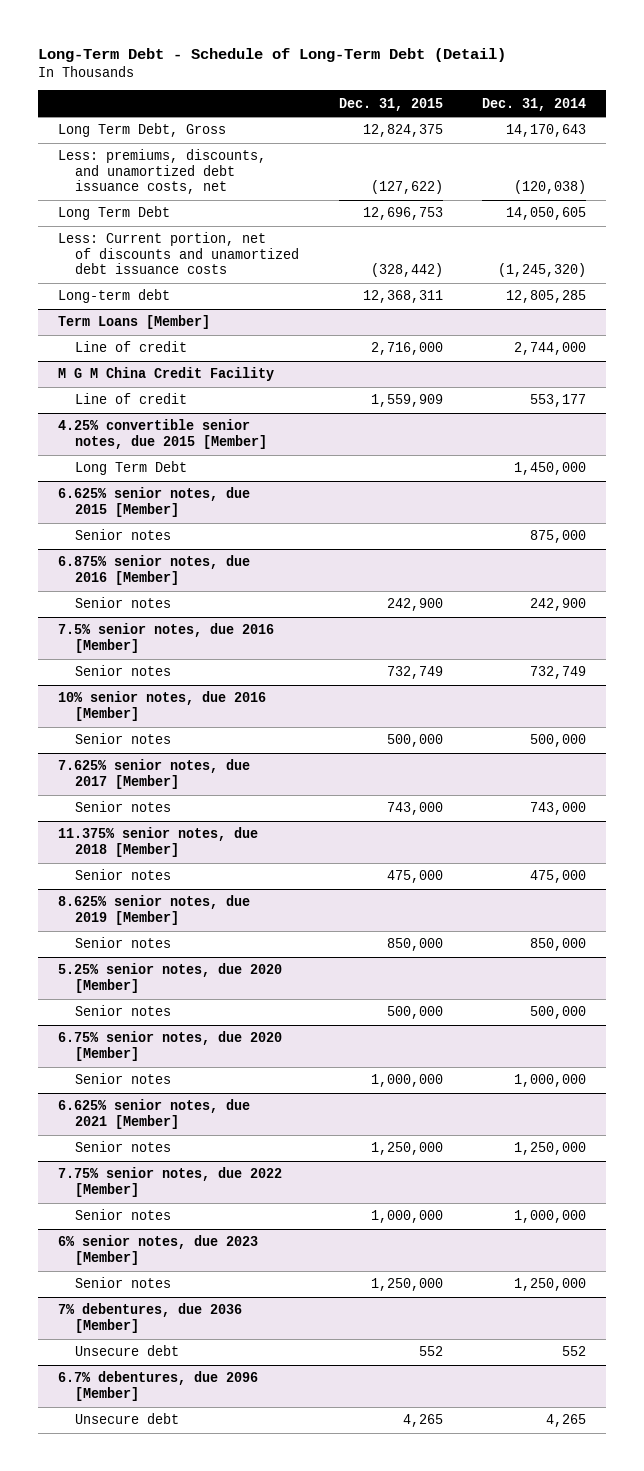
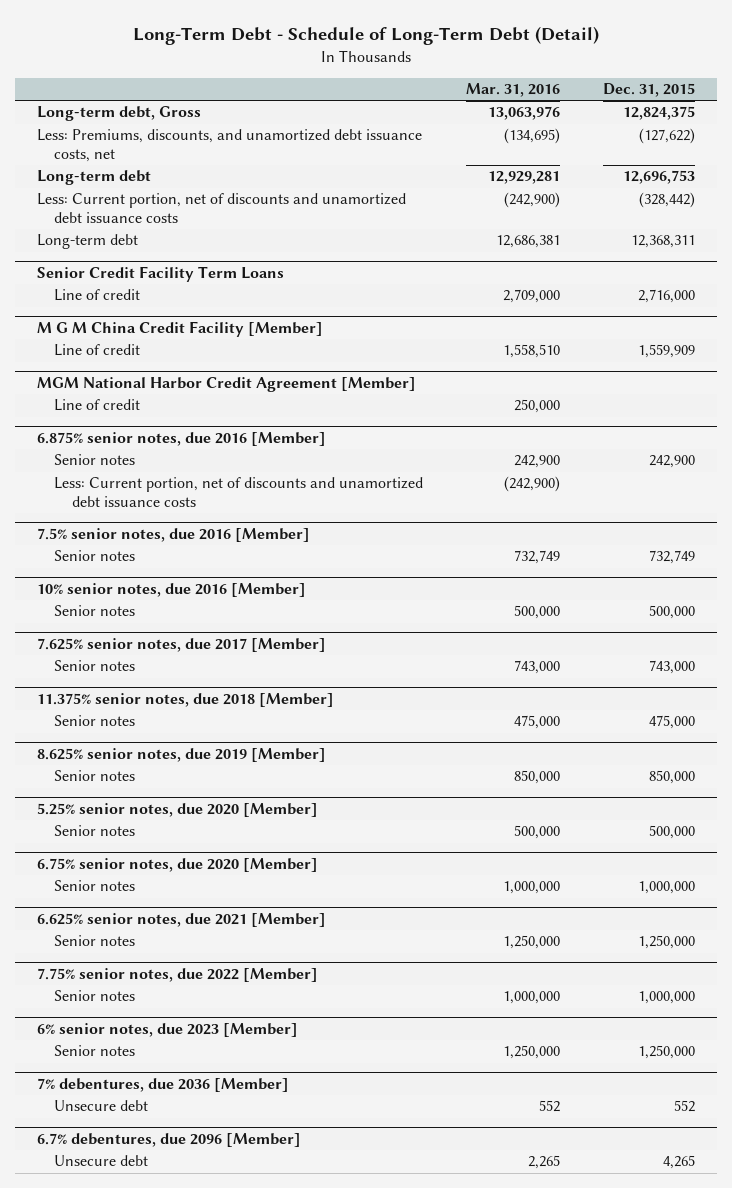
[482,97,587,111] Dec. 31, 2014 -> none
none -> [466,83,561,98] Mar. 31, 2016
[57,123,226,138] Long Term Debt, Gross -> [36,106,201,122] Long-term debt, Gross
[57,149,266,195] Less: premiums, discounts, and unamortized debt issuance costs, net -> [36,129,422,163] Less: Premiums, discounts, and unamortized debt issuance costs, net
[57,206,170,221] Long Term Debt -> [36,170,151,186] Long-term debt
[57,315,210,330] Term Loans [Member] -> [36,265,284,282] Senior Credit Facility Term Loans
[57,367,274,382] M G M China Credit Facility -> [36,320,323,337] M G M China Credit Facility [Member]
[57,419,267,449] 4.25% convertible senior notes, due 2015 [Member] -> none
[74,461,187,476] Long Term Debt -> none
[57,487,250,517] 6.625% senior notes, due 2015 [Member] -> none
[74,529,171,541] Senior notes -> none
none -> [36,376,416,392] MGM National Harbor Credit Agreement [Member]
none -> [54,399,141,412] Line of credit
none -> [54,477,424,508] Less: Current portion, net of discounts and unamortized debt issuance costs

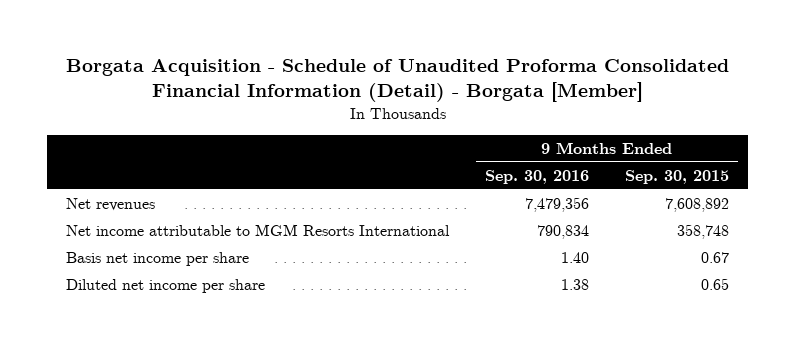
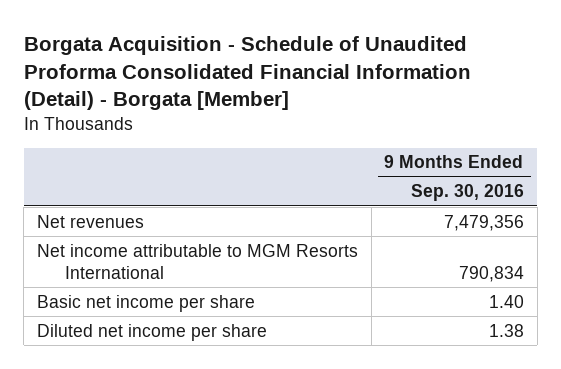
[625,169,730,184] Sep. 30, 2015 -> none
[65,252,249,267] Basis net income per share -> [37,294,256,312] Basic net income per share

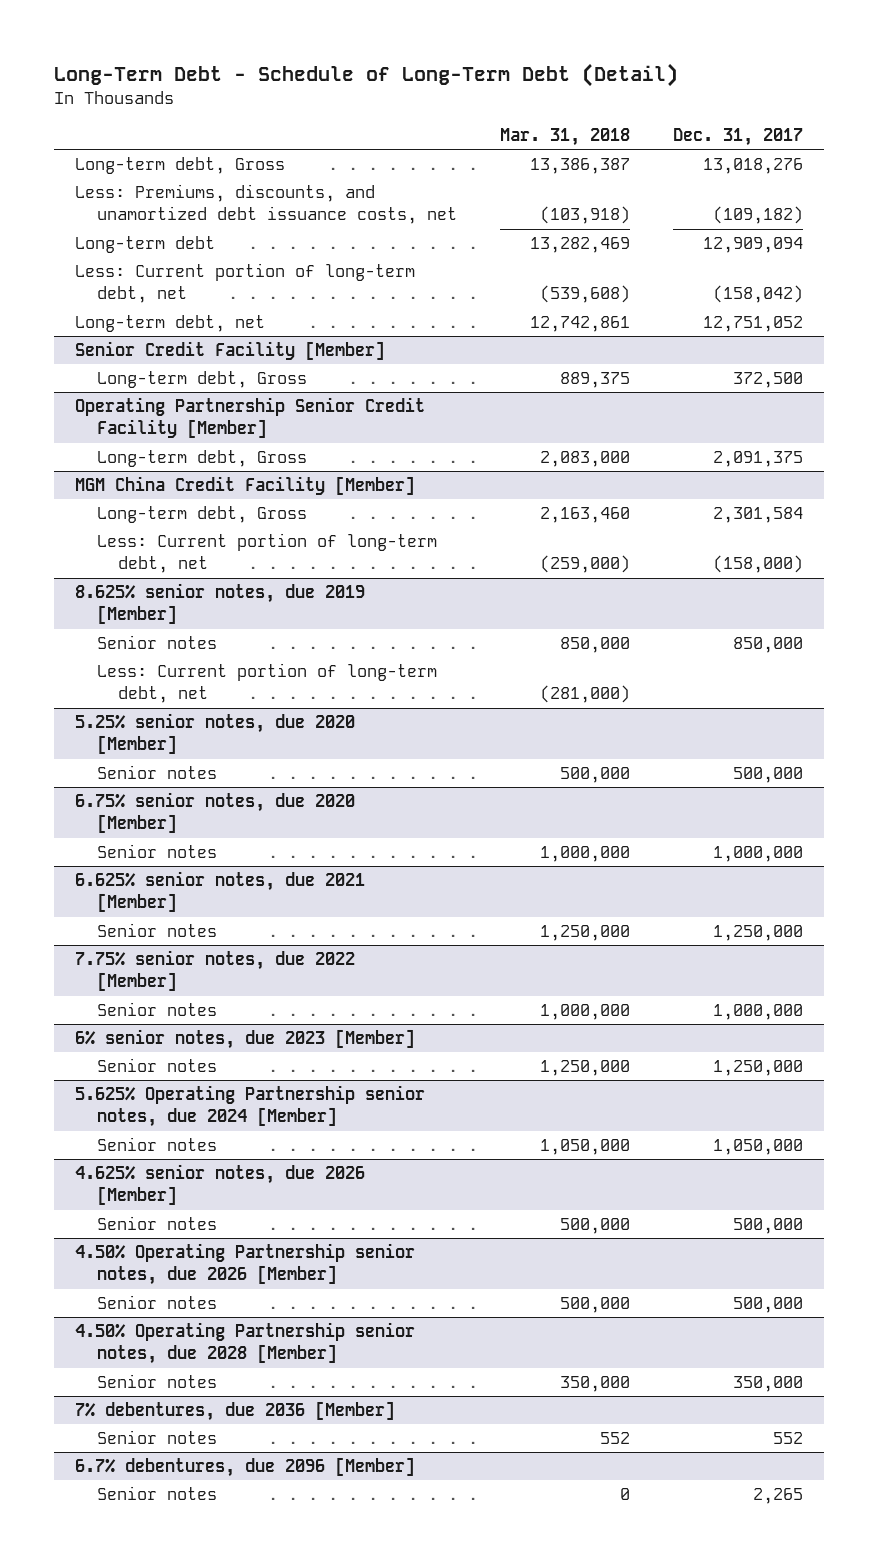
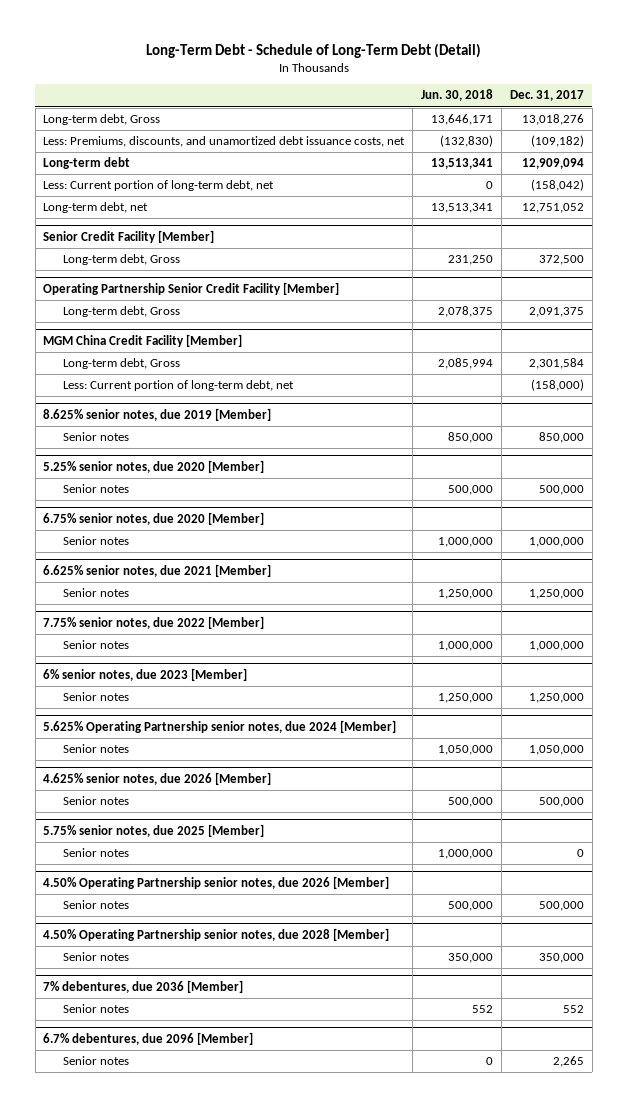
[499,128,630,147] Mar. 31, 2018 -> none
none -> [421,89,494,102] Jun. 30, 2018
[96,663,437,704] Less: Current portion of long-term debt, net -> none
none -> [43,824,265,838] 5.75% senior notes, due 2025 [Member]
none -> [63,848,130,858] Senior notes

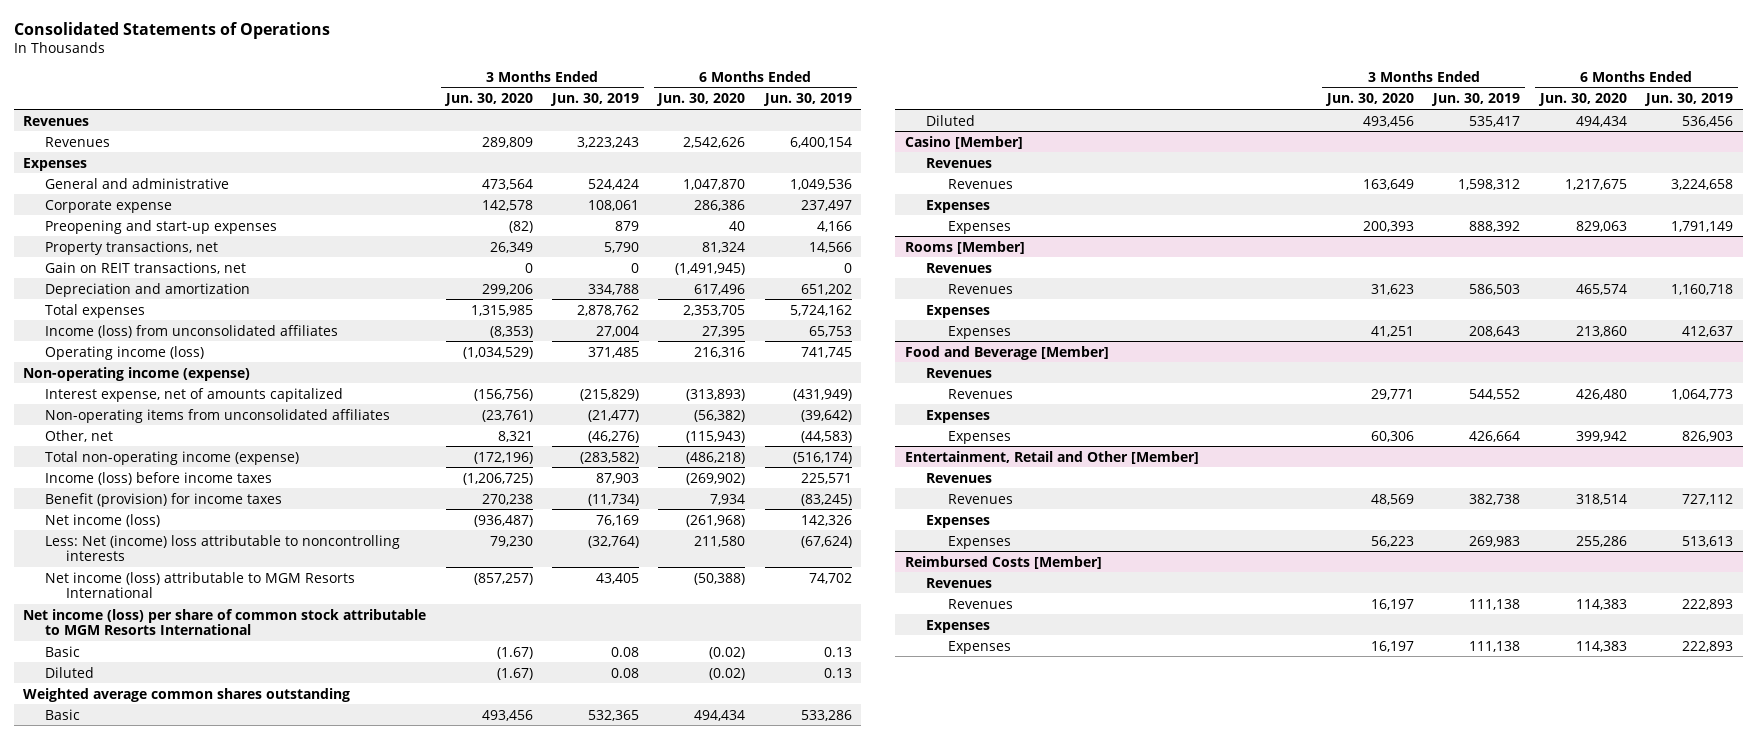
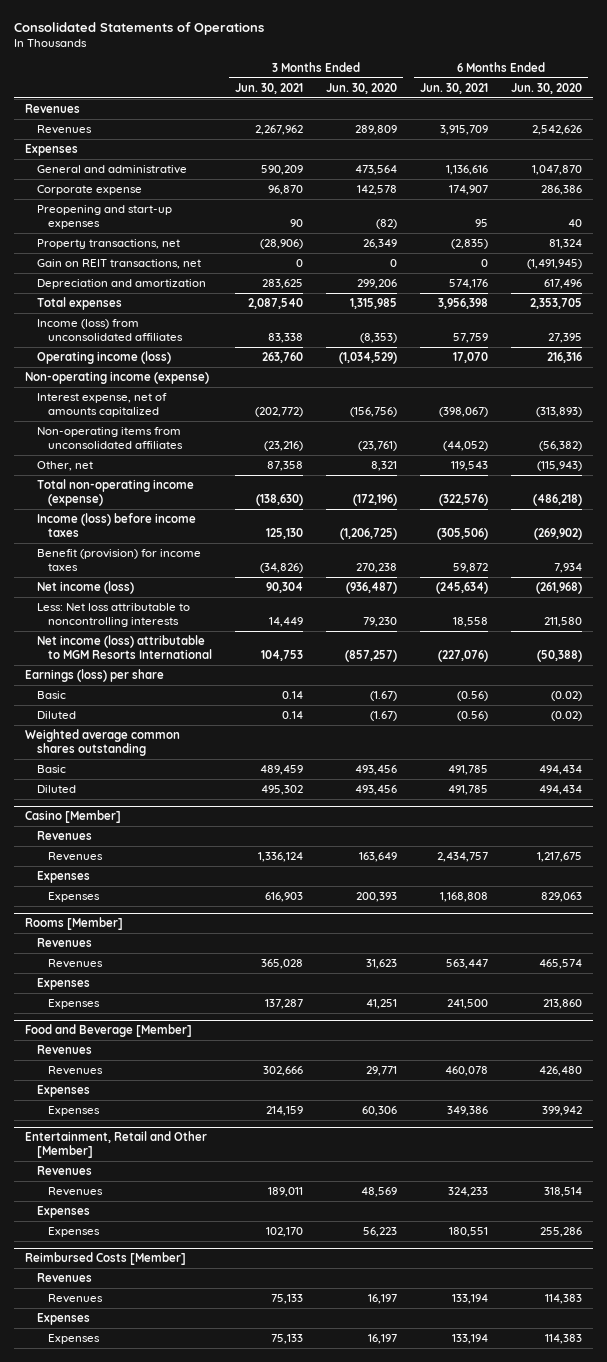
[550,93,640,107] Jun. 30, 2019 -> none
[762,93,852,107] Jun. 30, 2019 -> none
none -> [234,82,303,94] Jun. 30, 2021
none -> [419,82,488,94] Jun. 30, 2021
[44,534,400,562] Less: Net (income) loss attributable to noncontrolling interests -> [36,602,190,628] Less: Net loss attributable to noncontrolling interests
[23,608,427,636] Net income (loss) per share of common stock attributable to MGM Resorts International -> [25,668,165,682] Earnings (loss) per share

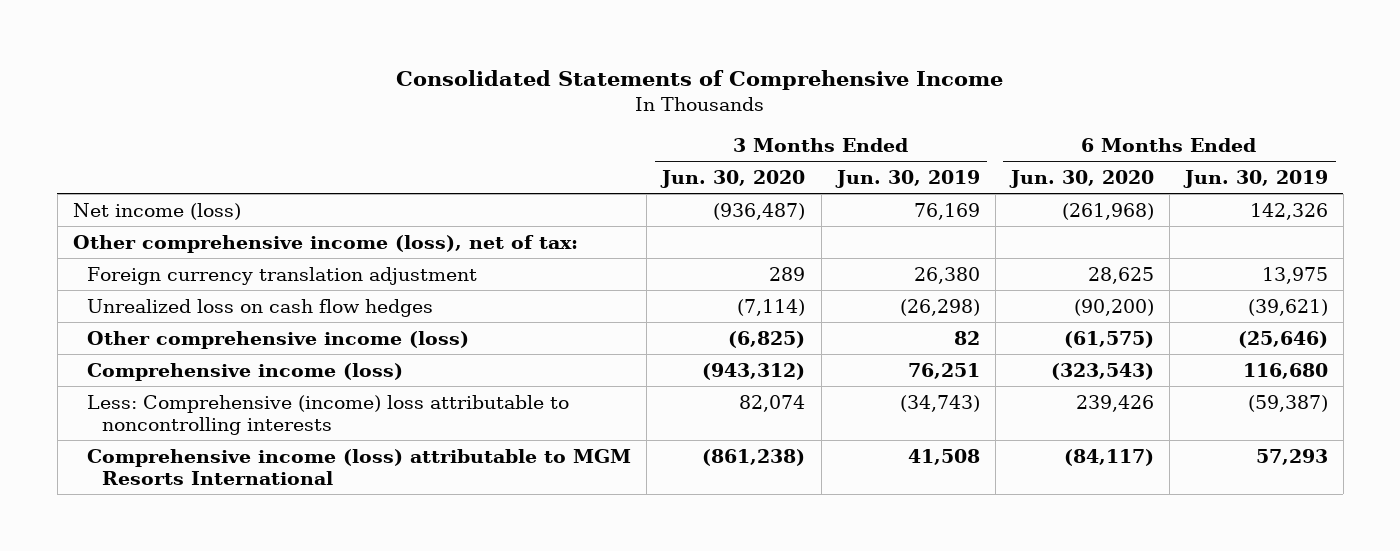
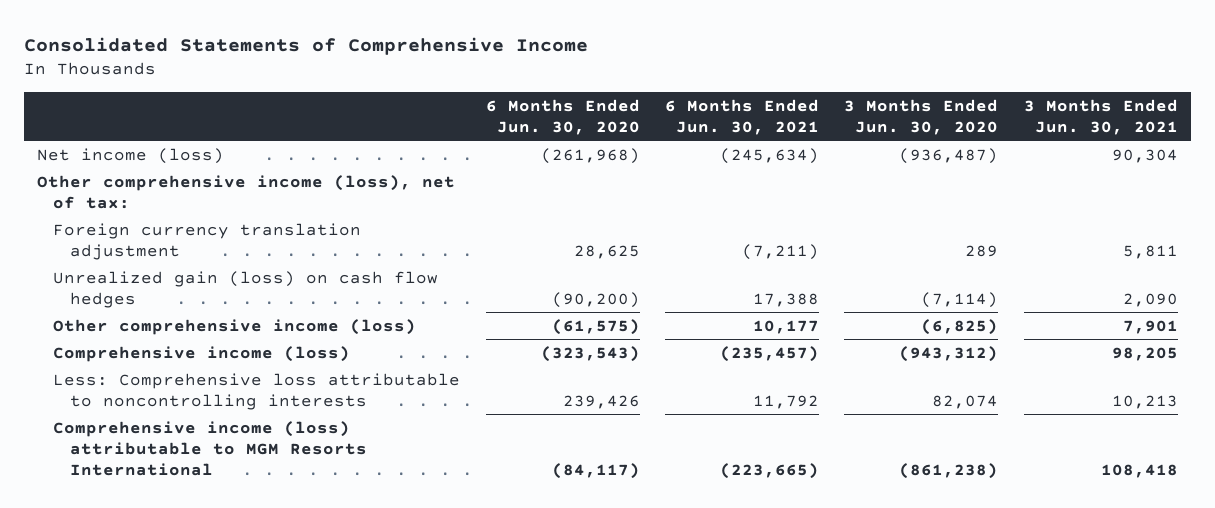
[834,169,980,188] Jun. 30, 2019 -> none
[1182,169,1328,188] Jun. 30, 2019 -> none
none -> [665,98,820,135] 6 Months Ended Jun. 30, 2021
none -> [1023,98,1178,135] 3 Months Ended Jun. 30, 2021
[87,298,434,317] Unrealized loss on cash flow hedges -> [53,270,439,308] Unrealized gain (loss) on cash flow hedges
[87,394,570,435] Less: Comprehensive (income) loss attributable to noncontrolling interests -> [53,372,461,410] Less: Comprehensive loss attributable to noncontrolling interests

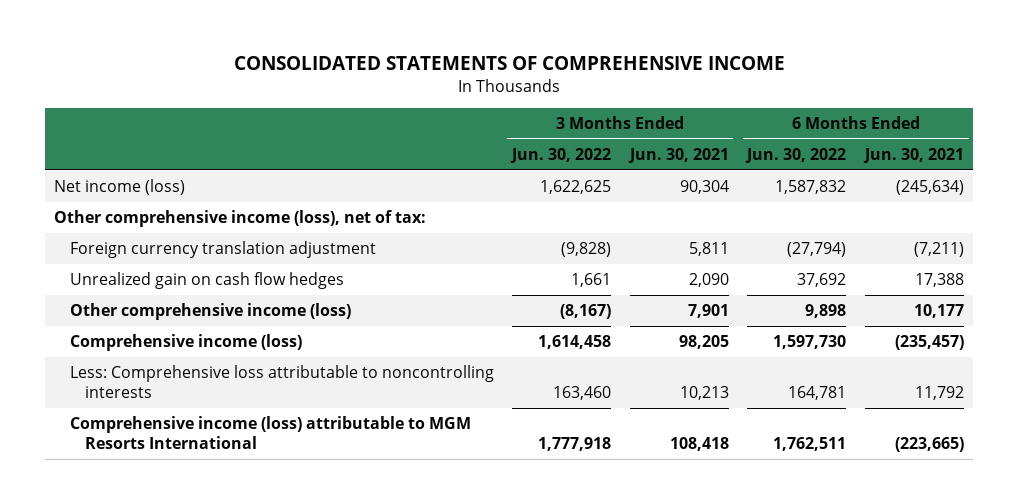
[24,37,589,56] Consolidated Statements of Comprehensive Income -> [234,56,786,71] CONSOLIDATED STATEMENTS OF COMPREHENSIVE INCOME
[485,98,640,135] 6 Months Ended Jun. 30, 2020 -> none
[844,98,999,135] 3 Months Ended Jun. 30, 2020 -> none
none -> [510,148,612,164] Jun. 30, 2022
none -> [745,148,847,164] Jun. 30, 2022
[53,270,439,308] Unrealized gain (loss) on cash flow hedges -> [69,272,344,290] Unrealized gain on cash flow hedges

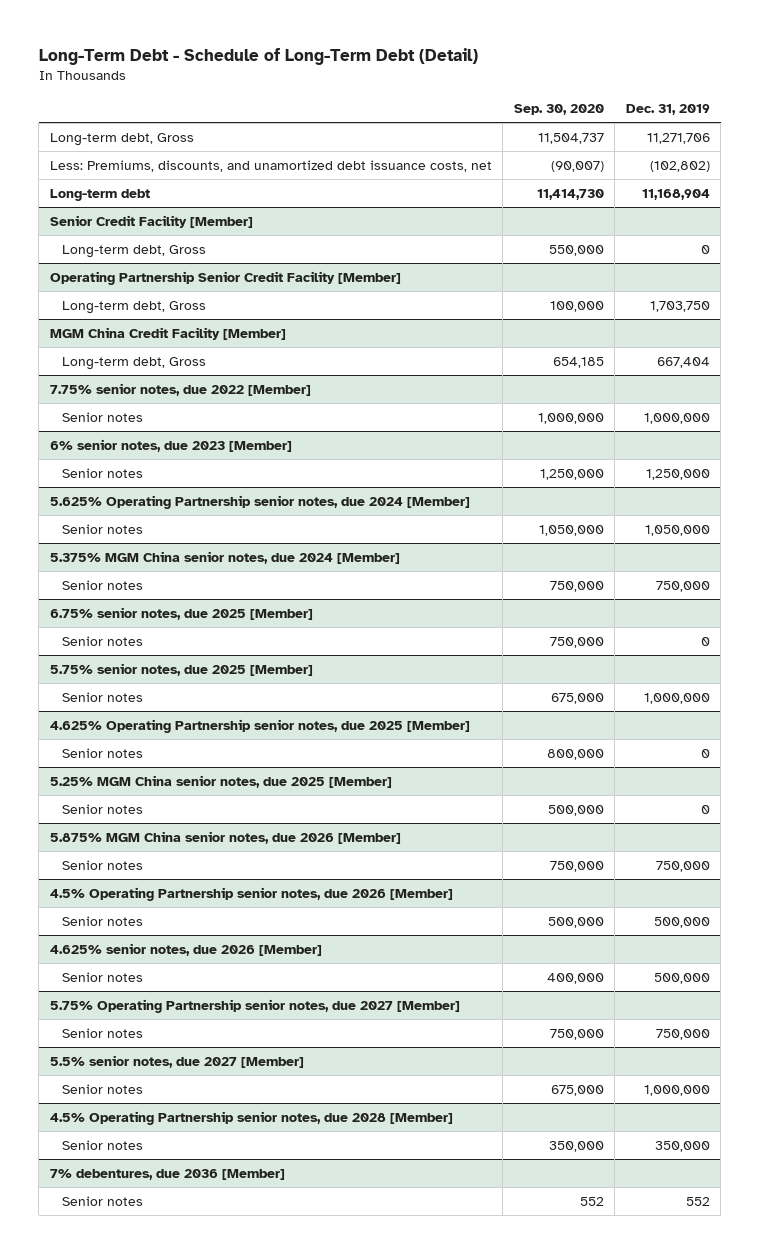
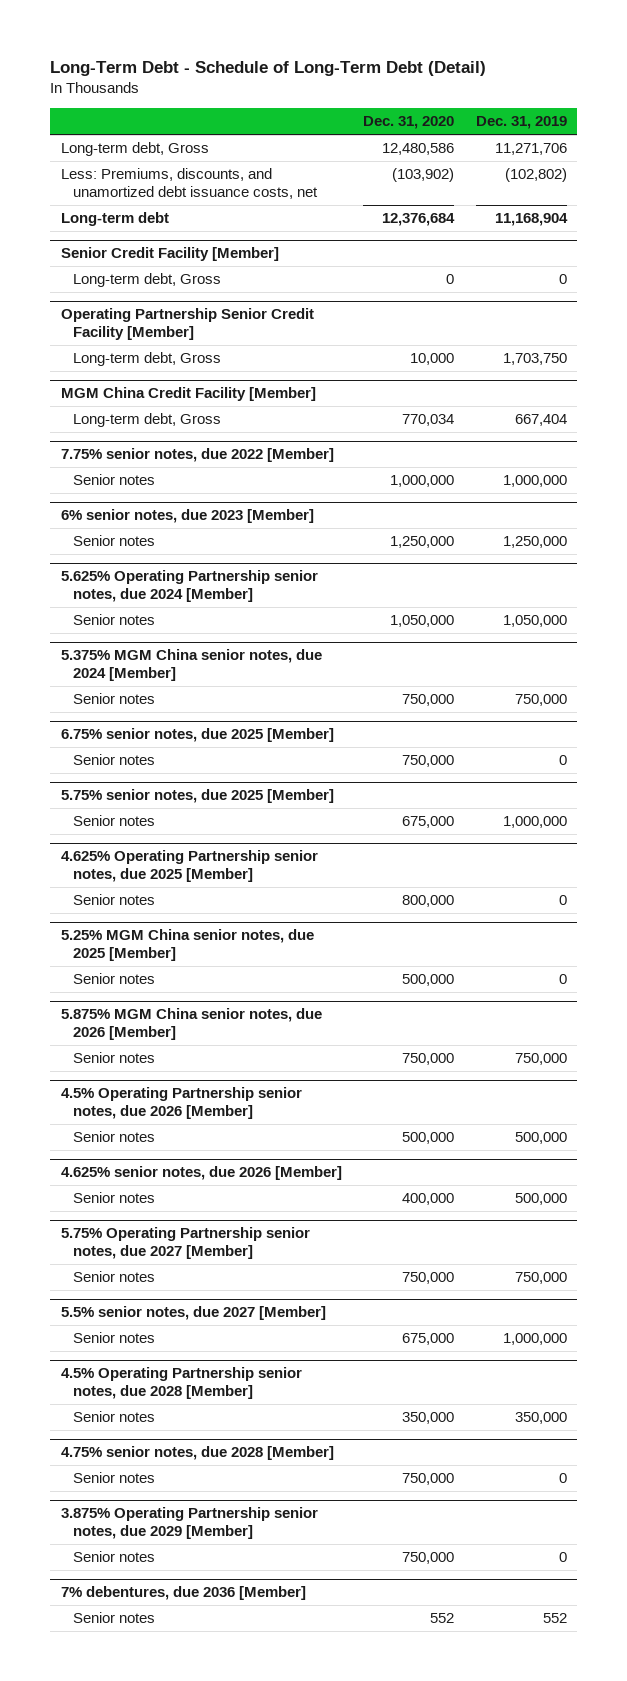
[513,104,604,116] Sep. 30, 2020 -> none
none -> [363,116,455,130] Dec. 31, 2020
none -> [60,1446,334,1461] 4.75% senior notes, due 2028 [Member]
none -> [73,1472,156,1484] Senior notes
none -> [60,1507,318,1540] 3.875% Operating Partnership senior notes, due 2029 [Member]
none -> [73,1551,156,1563] Senior notes

